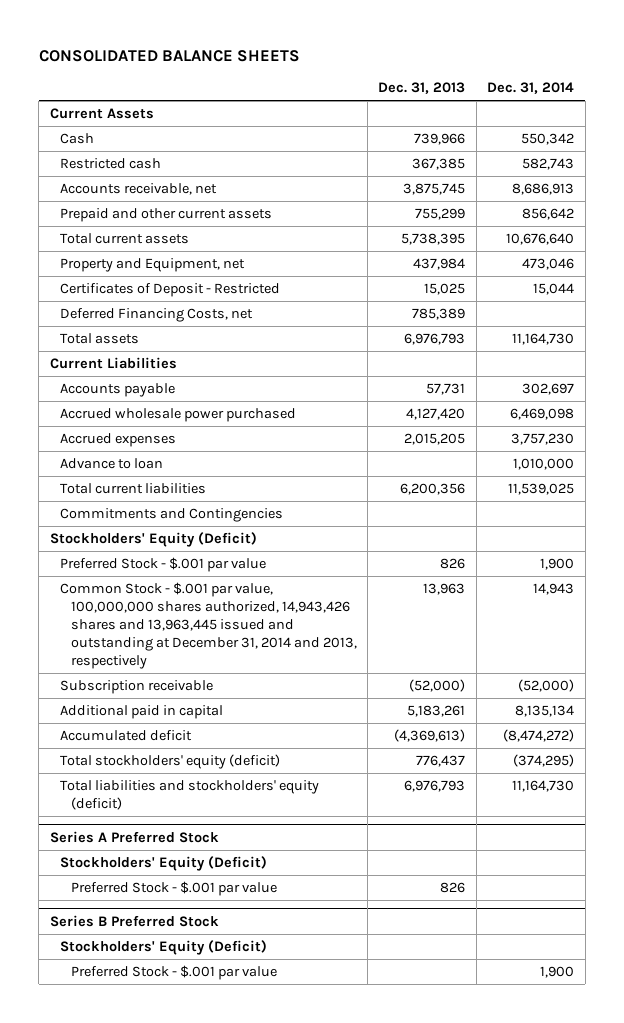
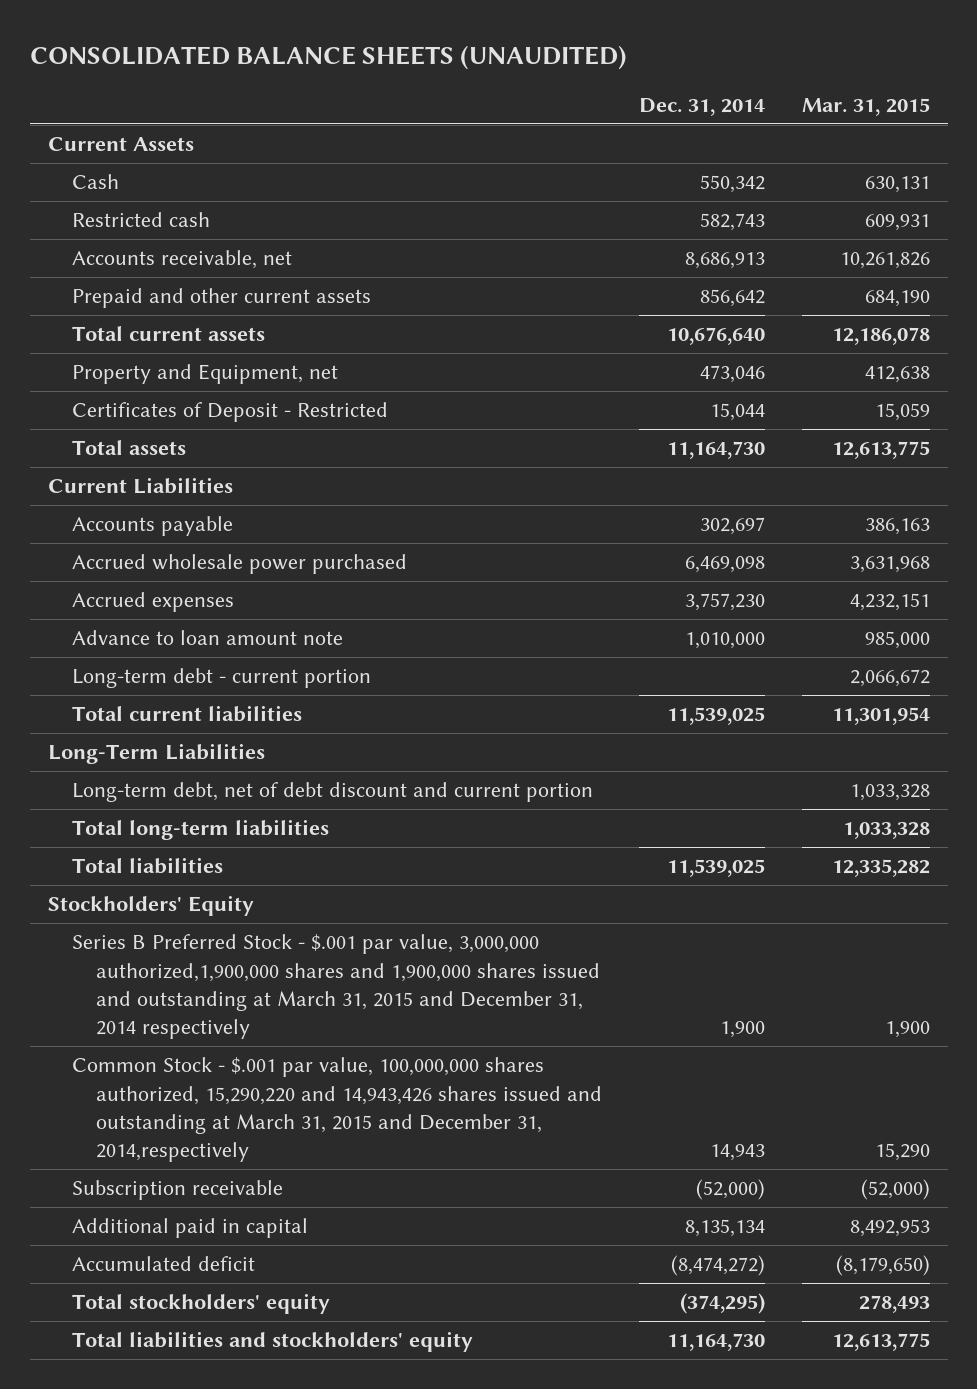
[38,49,300,62] CONSOLIDATED BALANCE SHEETS -> [29,44,627,70] CONSOLIDATED BALANCE SHEETS (UNAUDITED)
[378,82,466,95] Dec. 31, 2013 -> none
none -> [801,97,930,116] Mar. 31, 2015
[60,308,254,323] Deferred Financing Costs, net -> none
[60,458,164,470] Advance to loan -> [72,630,344,646] Advance to loan amount note
none -> [72,668,372,689] Long-term debt - current portion
[60,508,284,523] Commitments and Contingencies -> none
none -> [47,743,265,765] Long-Term Liabilities
none -> [72,782,594,803] Long-term debt, net of debt discount and current portion
none -> [72,819,330,841] Total long-term liabilities
none -> [72,857,224,875] Total liabilities
[49,532,257,548] Stockholders' Equity (Deficit) -> [47,895,254,917] Stockholders' Equity
[60,557,267,573] Preferred Stock - $.001 par value -> [72,934,601,1040] Series B Preferred Stock - $.001 par value, 3,000,000 authorized,1,900,000 shares and 1,900,000 shares issued and outstanding at March 31, 2015 and December 31, 2014 respectively
[60,582,357,669] Common Stock - $.001 par value, 100,000,000 shares authorized, 14,943,426 shares and 13,963,445 issued and outstanding at December 31, 2014 and 2013, respectively -> [72,1057,603,1163] Common Stock - $.001 par value, 100,000,000 shares authorized, 15,290,220 and 14,943,426 shares issued and outstanding at March 31, 2015 and December 31, 2014,respectively
[49,831,219,844] Series A Preferred Stock -> none
[60,856,268,872] Stockholders' Equity (Deficit) -> none
[70,881,277,897] Preferred Stock - $.001 par value -> none
[49,915,219,928] Series B Preferred Stock -> none
[60,940,268,956] Stockholders' Equity (Deficit) -> none
[70,965,277,981] Preferred Stock - $.001 par value -> none
[60,754,281,770] Total stockholders' equity (deficit) -> [72,1293,331,1315] Total stockholders' equity
[60,780,320,811] Total liabilities and stockholders' equity (deficit) -> [72,1331,474,1353] Total liabilities and stockholders' equity

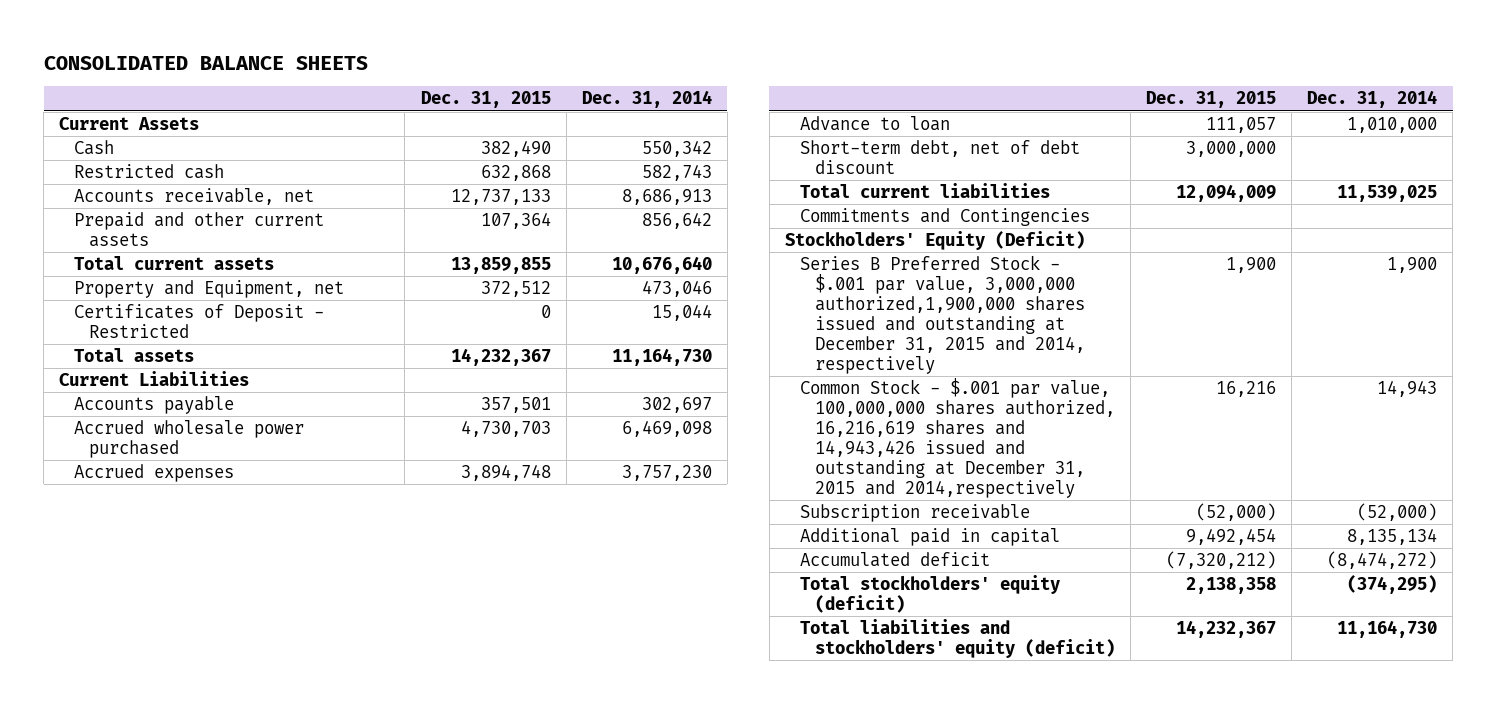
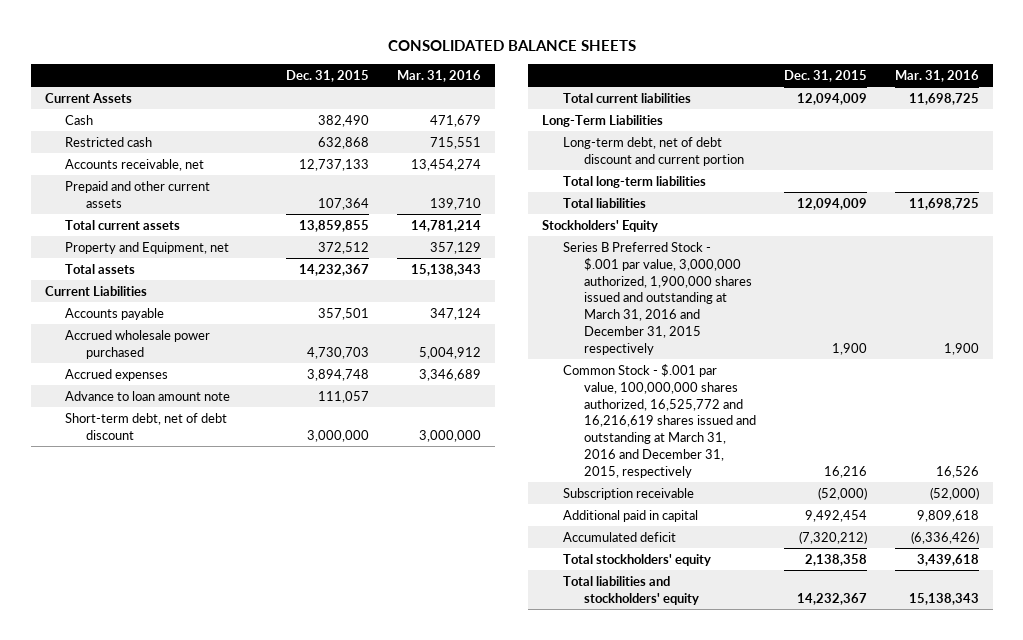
[581,90,712,109] Dec. 31, 2014 -> none
none -> [397,70,482,83] Mar. 31, 2016
[74,304,325,338] Certificates of Deposit - Restricted -> none
[799,116,950,132] Advance to loan -> [65,390,231,401] Advance to loan amount note
[799,208,1090,227] Commitments and Contingencies -> none
none -> [542,114,664,127] Long-Term Liabilities
none -> [562,136,744,166] Long-term debt, net of debt discount and current portion
none -> [562,175,706,188] Total long-term liabilities
none -> [562,197,646,208] Total liabilities
[784,231,1085,251] Stockholders' Equity (Deficit) -> [542,219,659,232] Stockholders' Equity
[799,255,1085,374] Series B Preferred Stock - $.001 par value, 3,000,000 authorized,1,900,000 shares issued and outstanding at December 31, 2015 and 2014, respectively -> [562,241,752,356] Series B Preferred Stock - $.001 par value, 3,000,000 authorized, 1,900,000 shares issued and outstanding at March 31, 2016 and December 31, 2015 respectively
[799,378,1115,498] Common Stock - $.001 par value, 100,000,000 shares authorized, 16,216,619 shares and 14,943,426 issued and outstanding at December 31, 2015 and 2014,respectively -> [562,363,756,479] Common Stock - $.001 par value, 100,000,000 shares authorized, 16,525,772 and 16,216,619 shares issued and outstanding at March 31, 2016 and December 31, 2015, respectively
[799,575,1060,613] Total stockholders' equity (deficit) -> [562,553,711,566] Total stockholders' equity
[799,619,1115,658] Total liabilities and stockholders' equity (deficit) -> [562,575,699,605] Total liabilities and stockholders' equity

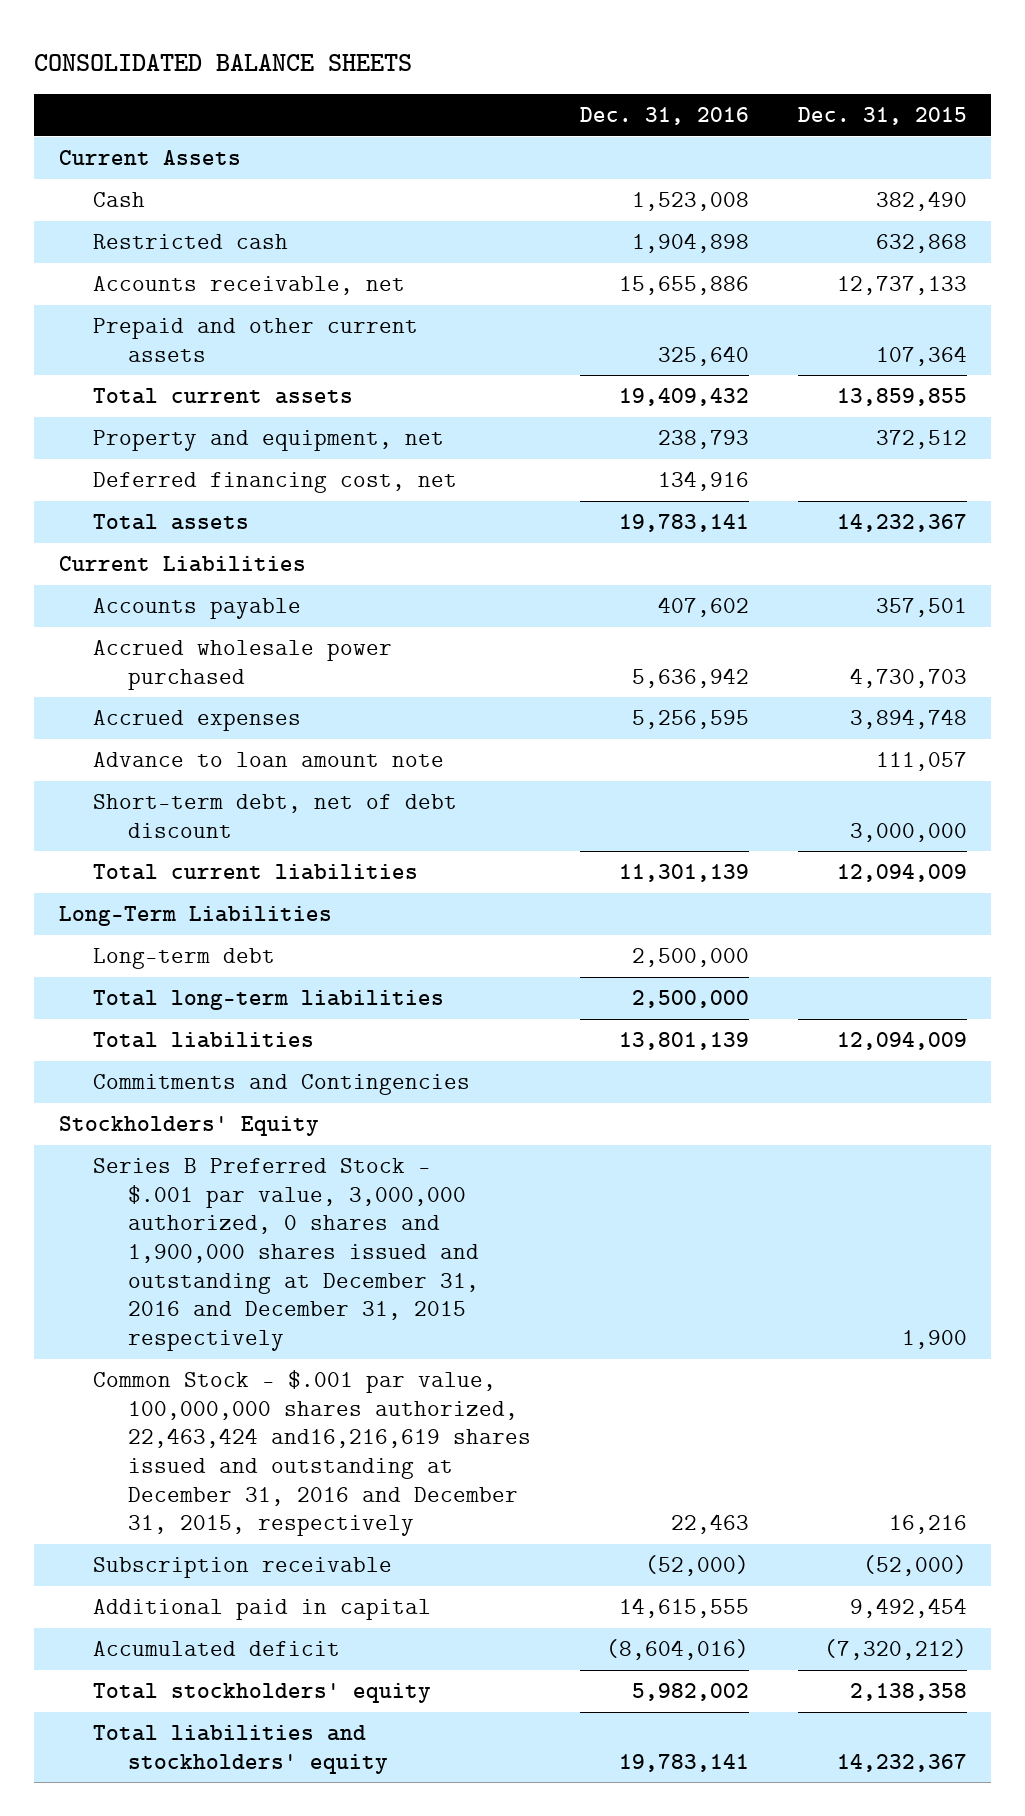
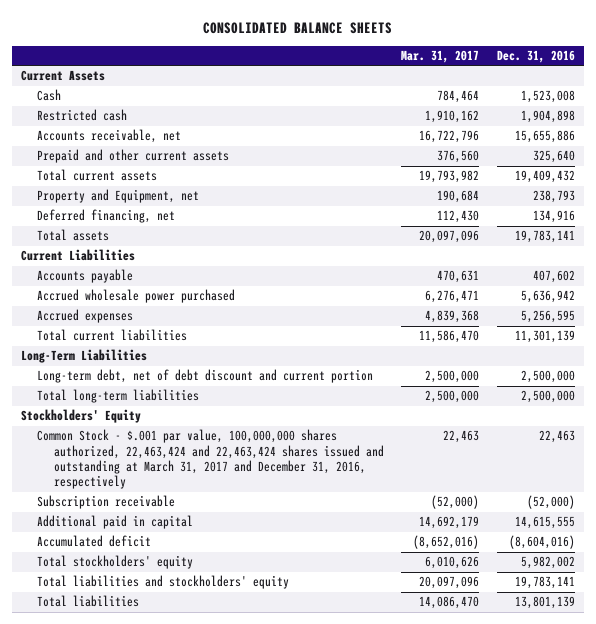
[797,107,967,126] Dec. 31, 2015 -> none
none -> [401,50,480,64] Mar. 31, 2017
[93,430,445,452] Property and equipment, net -> [37,189,200,204] Property and Equipment, net
[93,472,458,494] Deferred financing cost, net -> [37,209,176,224] Deferred financing, net
[93,752,445,768] Advance to loan amount note -> none
[93,794,458,838] Short-term debt, net of debt discount -> none
[93,948,276,970] Long-term debt -> [37,369,374,384] Long-term debt, net of debt discount and current portion
[93,1074,471,1096] Commitments and Contingencies -> none
[93,1158,479,1352] Series B Preferred Stock - $.001 par value, 3,000,000 authorized, 0 shares and 1,900,000 shares issued and outstanding at December 31, 2016 and December 31, 2015 respectively -> none
[93,1370,531,1537] Common Stock - $.001 par value, 100,000,000 shares authorized, 22,463,424 and16,216,619 shares issued and outstanding at December 31, 2016 and December 31, 2015, respectively -> [37,429,384,490] Common Stock - $.001 par value, 100,000,000 shares authorized, 22,463,424 and 22,463,424 shares issued and outstanding at March 31, 2017 and December 31, 2016, respectively
[93,1032,315,1049] Total liabilities -> [37,595,140,608] Total liabilities

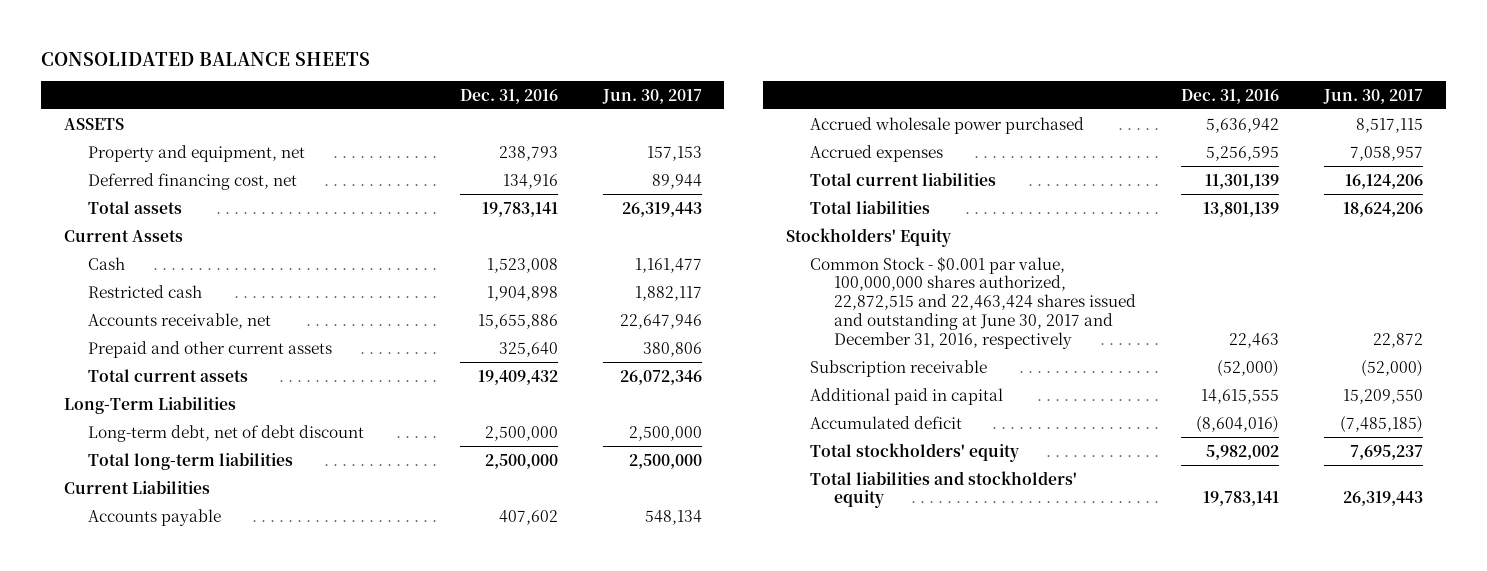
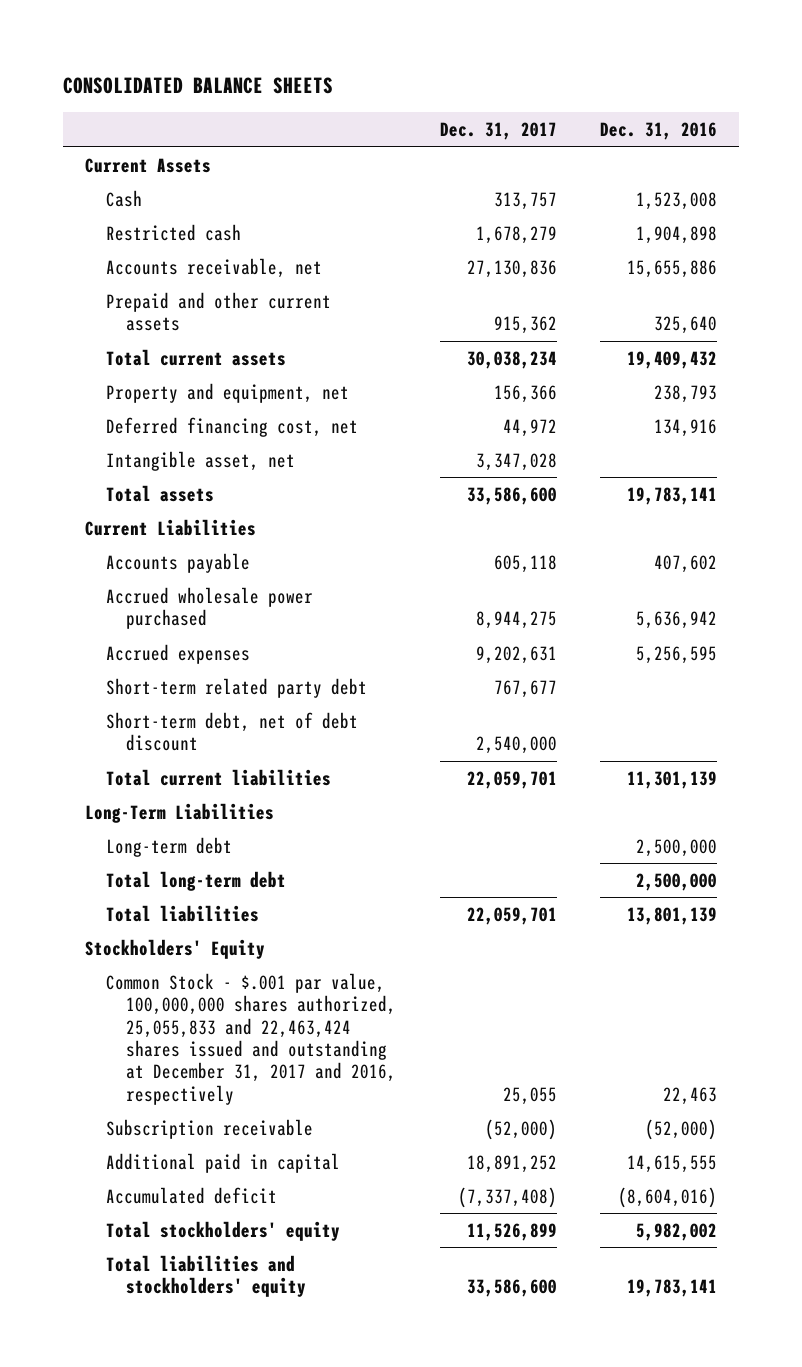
[601,88,702,104] Jun. 30, 2017 -> none
none -> [439,122,557,141] Dec. 31, 2017
[64,117,125,130] ASSETS -> none
[88,424,365,442] Long-term debt, net of debt discount -> none
[88,451,294,470] Total long-term liabilities -> none
[88,144,306,162] Property and equipment, net -> [105,382,349,403] Property and equipment, net
[88,172,298,190] Deferred financing cost, net -> [105,416,358,437] Deferred financing cost, net
none -> [105,450,295,471] Intangible asset, net
[88,200,183,214] Total assets -> [105,484,214,502] Total assets
none -> [105,677,367,698] Short-term related party debt
none -> [105,711,358,752] Short-term debt, net of debt discount
[64,395,237,414] Long-Term Liabilities -> [84,802,274,823] Long-Term Liabilities
none -> [105,836,232,857] Long-term debt
none -> [105,870,286,891] Total long-term debt
[809,255,1137,350] Common Stock - $0.001 par value, 100,000,000 shares authorized, 22,872,515 and 22,463,424 shares issued and outstanding at June 30, 2017 and December 31, 2016, respectively -> [105,972,397,1105] Common Stock - $.001 par value, 100,000,000 shares authorized, 25,055,833 and 22,463,424 shares issued and outstanding at December 31, 2017 and 2016, respectively

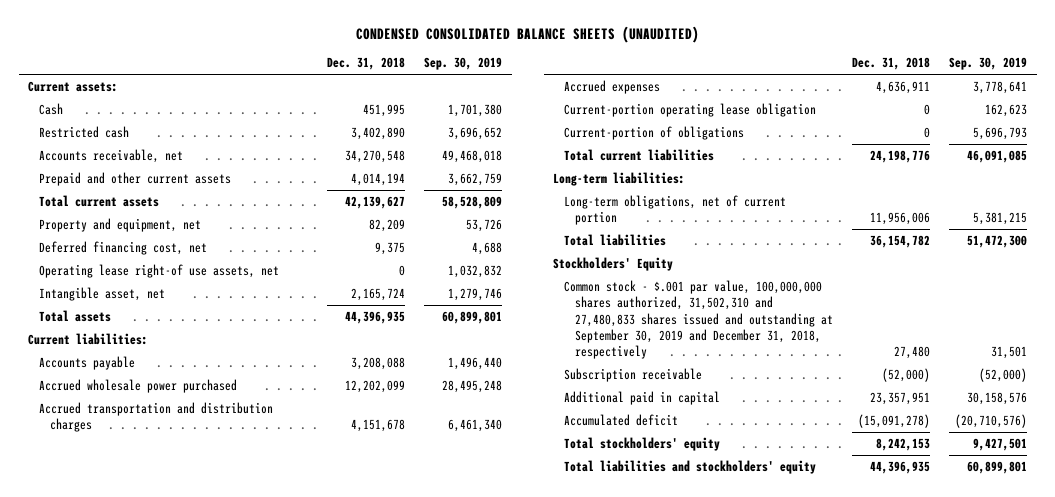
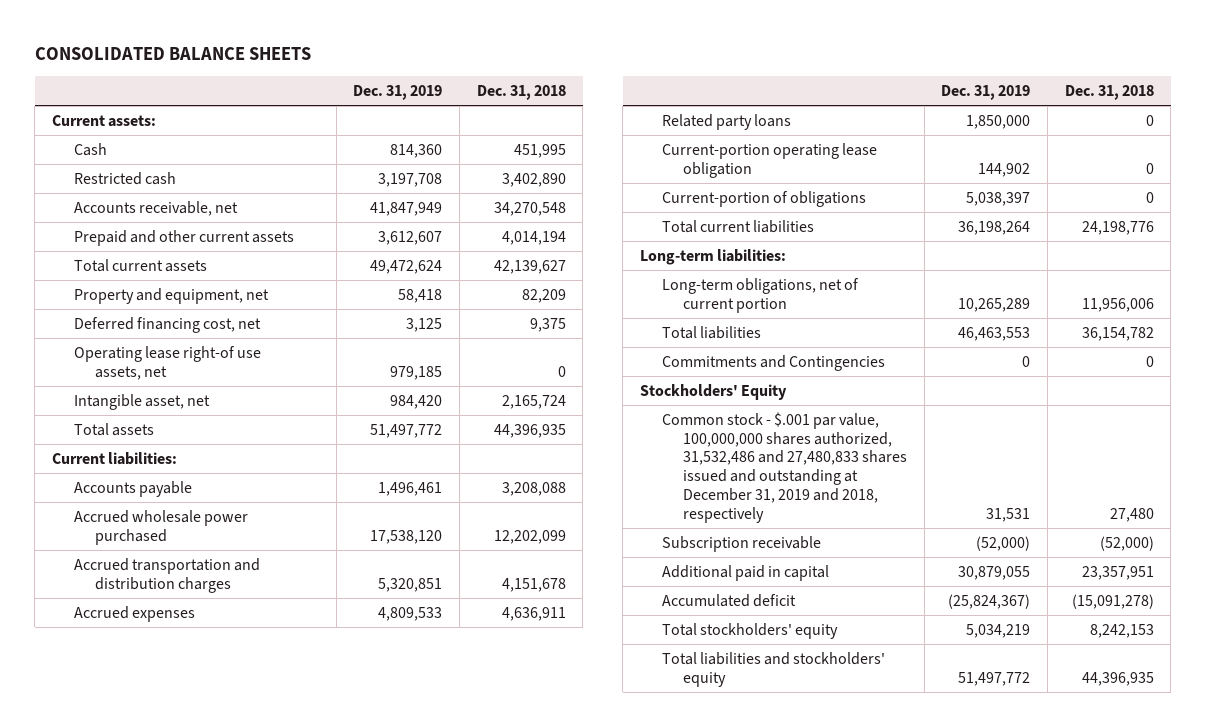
[355,25,699,43] CONDENSED CONSOLIDATED BALANCE SHEETS (UNAUDITED) -> [34,46,311,60] CONSOLIDATED BALANCE SHEETS
[424,57,503,71] Sep. 30, 2019 -> none
none -> [353,84,443,100] Dec. 31, 2019
none -> [661,113,791,130] Related party loans
none -> [661,354,885,371] Commitments and Contingencies
[564,279,834,360] Common stock - $.001 par value, 100,000,000 shares authorized, 31,502,310 and 27,480,833 shares issued and outstanding at September 30, 2019 and December 31, 2018, respectively -> [661,411,908,523] Common stock - $.001 par value, 100,000,000 shares authorized, 31,532,486 and 27,480,833 shares issued and outstanding at December 31, 2019 and 2018, respectively

